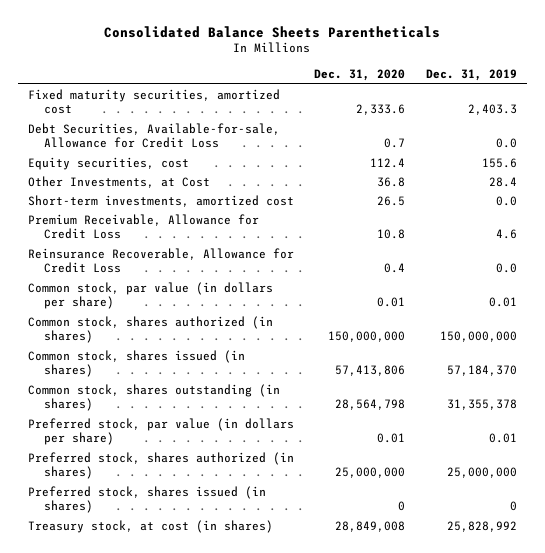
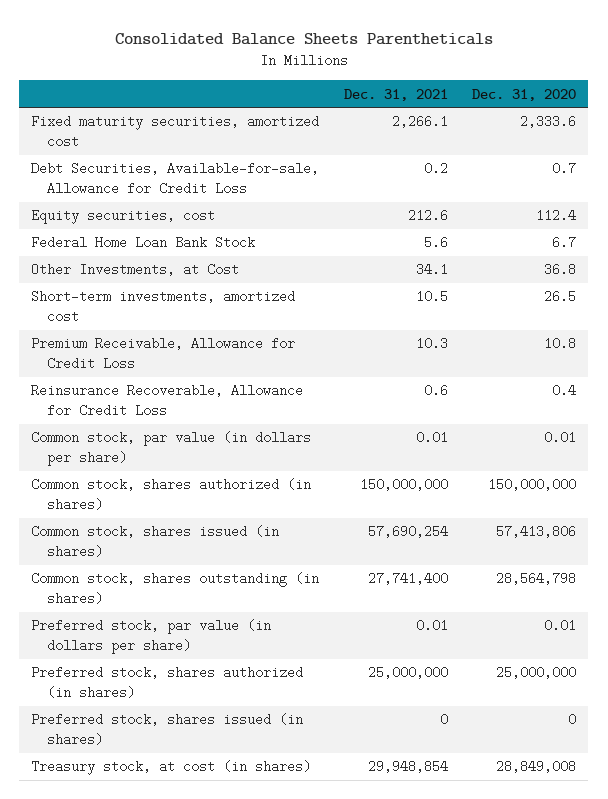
[425,69,517,82] Dec. 31, 2019 -> none
none -> [343,88,448,101] Dec. 31, 2021
none -> [31,236,256,250] Federal Home Loan Bank Stock

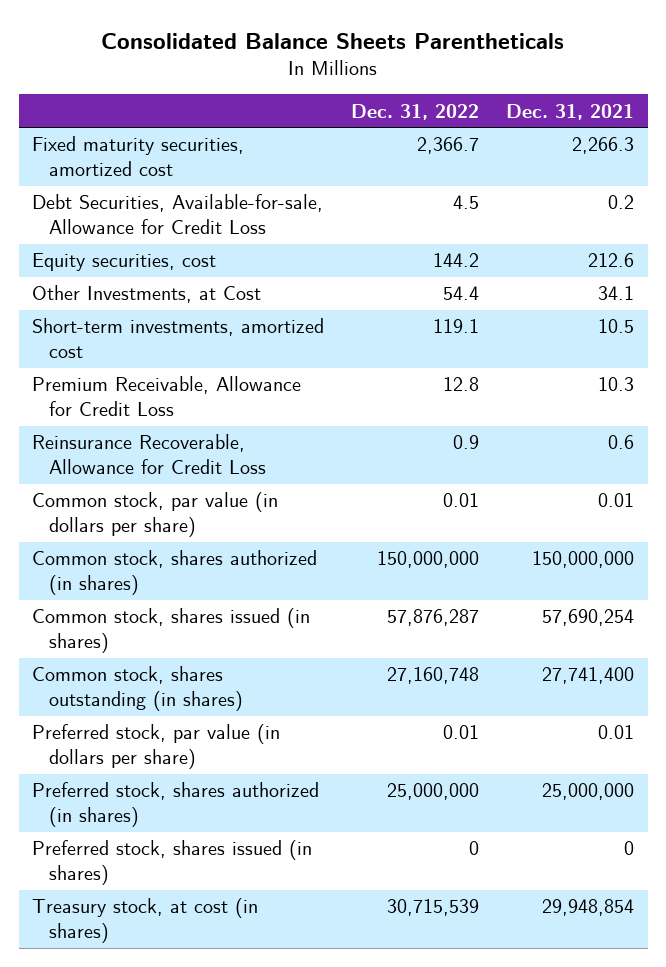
[472,88,577,101] Dec. 31, 2020 -> none
none -> [351,103,480,120] Dec. 31, 2022
[391,115,448,129] 2,266.1 -> [572,137,635,155] 2,266.3
[31,236,256,250] Federal Home Loan Bank Stock -> none

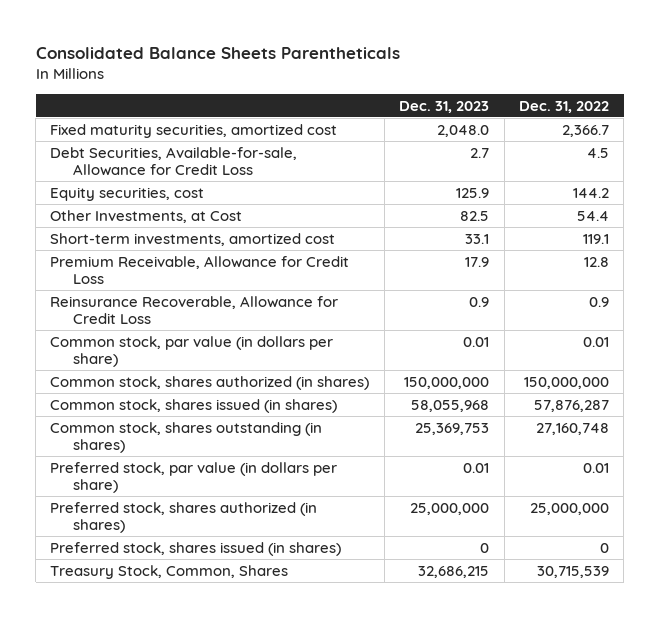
[506,103,635,120] Dec. 31, 2021 -> none
none -> [399,100,490,113] Dec. 31, 2023
[32,898,259,944] Treasury stock, at cost (in shares) -> [50,564,289,579] Treasury Stock, Common, Shares

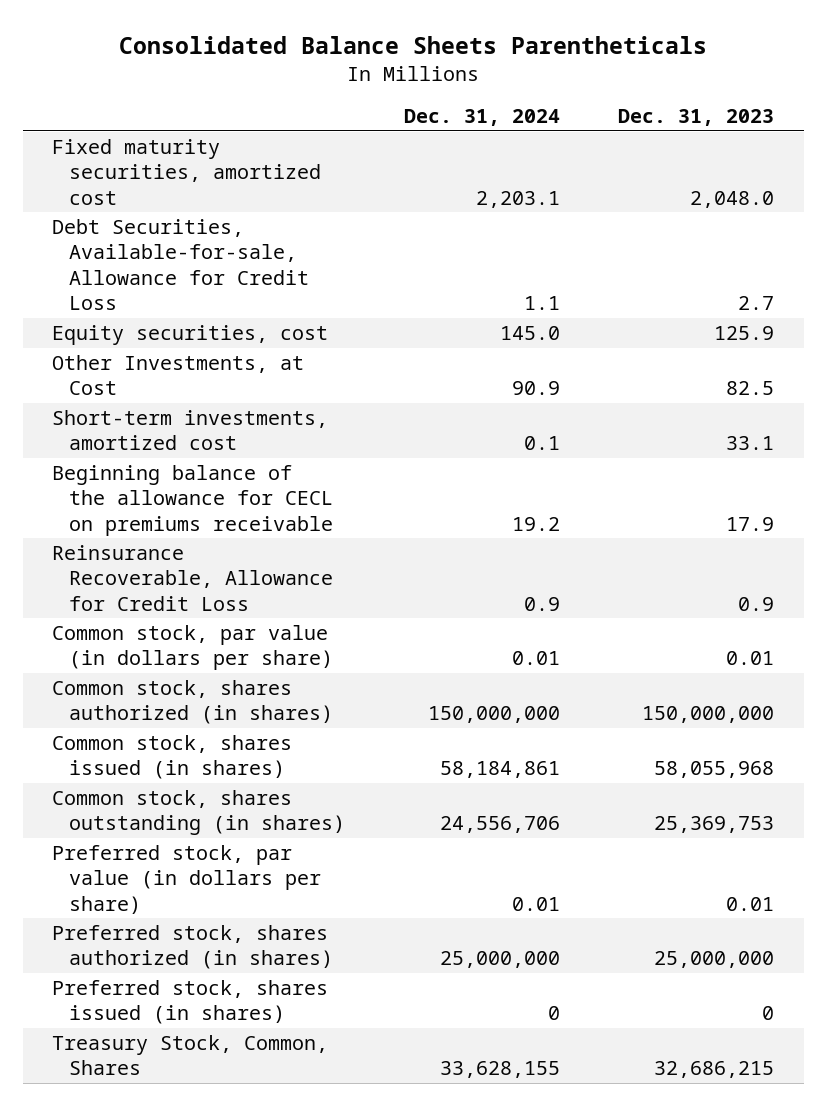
[519,100,610,113] Dec. 31, 2022 -> none
none -> [403,109,560,127] Dec. 31, 2024
[50,255,350,285] Premium Receivable, Allowance for Credit Loss -> [52,465,333,536] Beginning balance of the allowance for CECL on premiums receivable

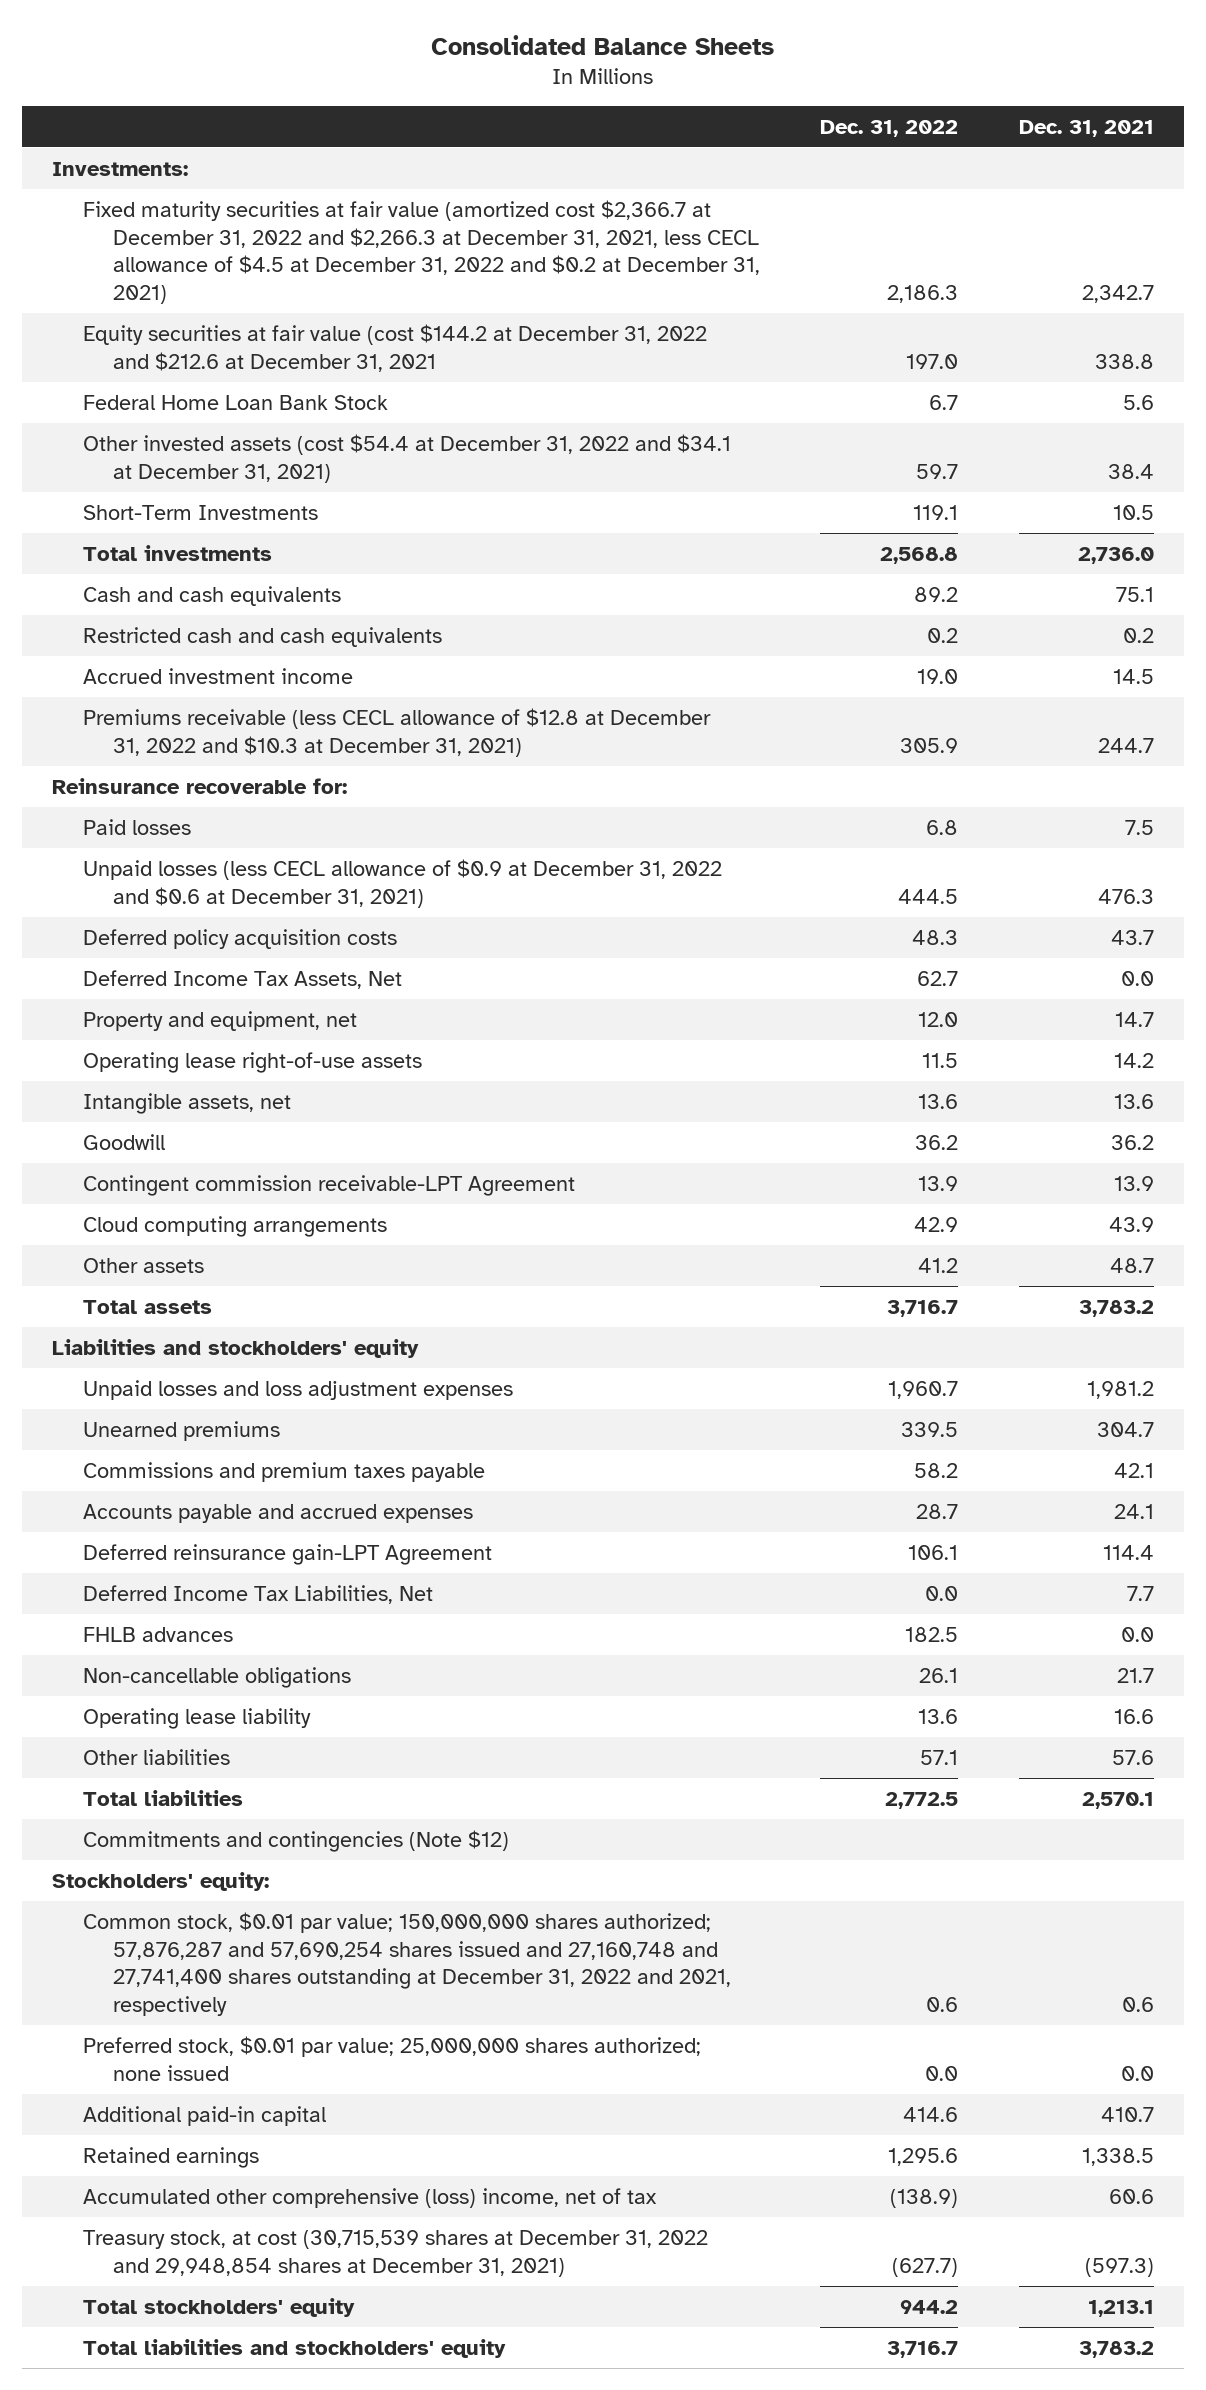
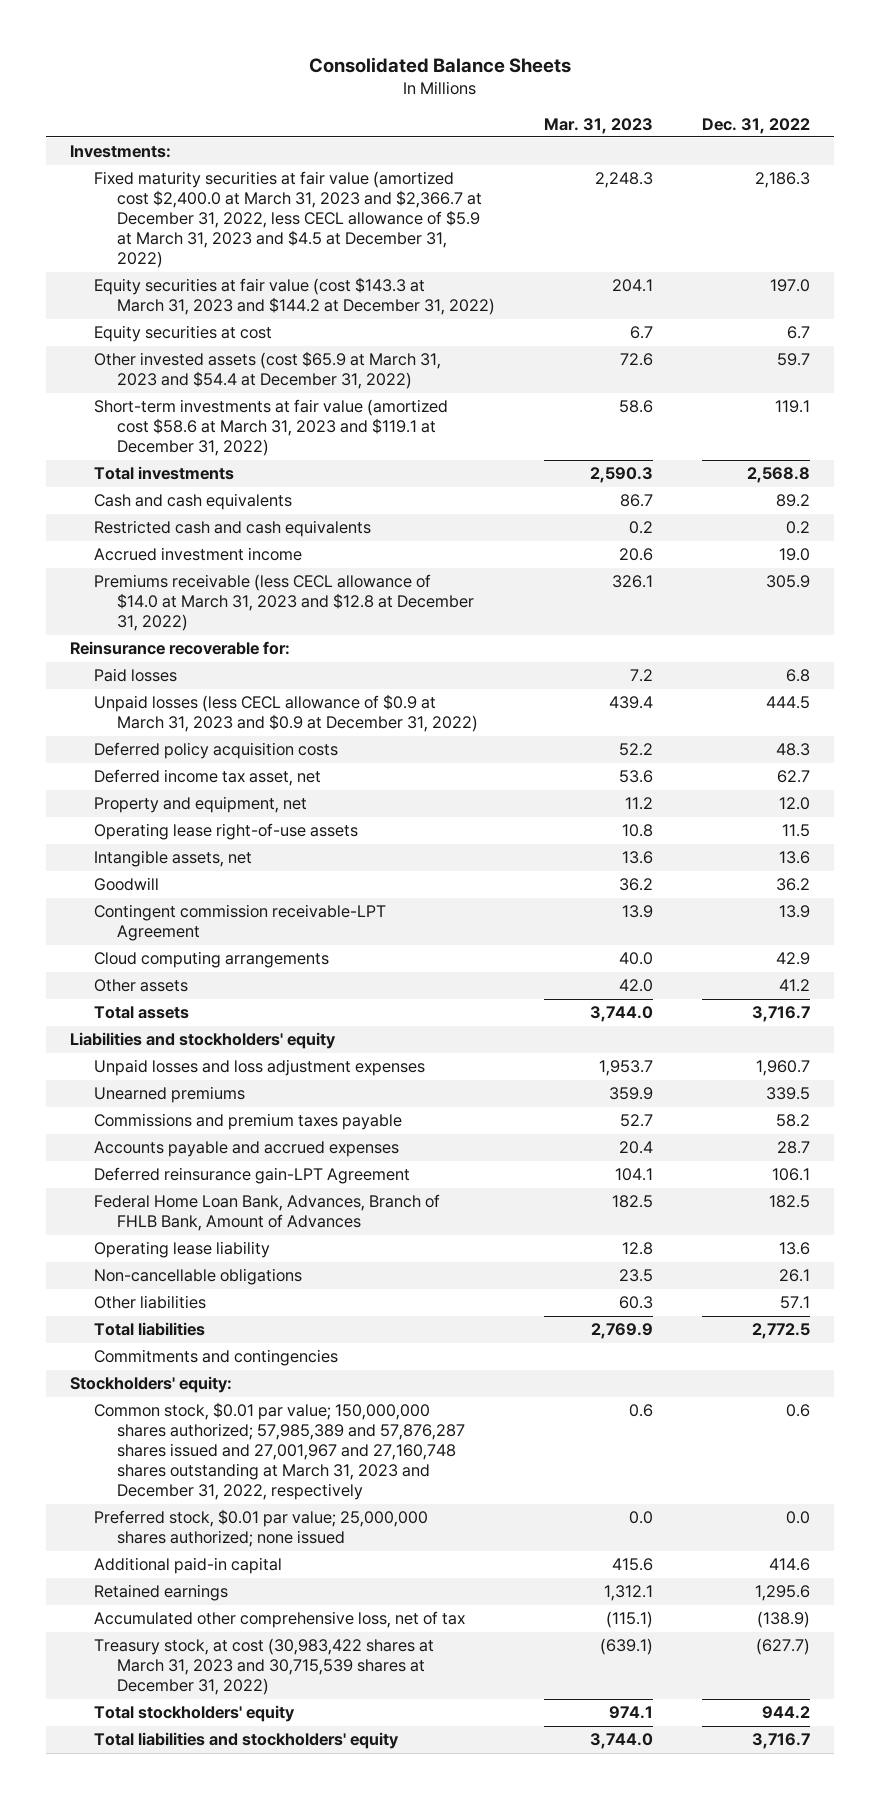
[1018,119,1154,137] Dec. 31, 2021 -> none
none -> [543,117,653,134] Mar. 31, 2023
[82,199,760,305] Fixed maturity securities at fair value (amortized cost $2,366.7 at December 31, 2022 and $2,266.3 at December 31, 2021, less CECL allowance of $4.5 at December 31, 2022 and $0.2 at December 31, 2021) -> [93,171,483,269] Fixed maturity securities at fair value (amortized cost $2,400.0 at March 31, 2023 and $2,366.7 at December 31, 2022, less CECL allowance of $5.9 at March 31, 2023 and $4.5 at December 31, 2022)
[82,323,707,372] Equity securities at fair value (cost $144.2 at December 31, 2022 and $212.6 at December 31, 2021 -> [93,277,496,316] Equity securities at fair value (cost $143.3 at March 31, 2023 and $144.2 at December 31, 2022)
[82,394,388,410] Federal Home Loan Bank Stock -> [93,325,272,343] Equity securities at cost
[82,433,731,483] Other invested assets (cost $54.4 at December 31, 2022 and $34.1 at December 31, 2021) -> [93,351,441,390] Other invested assets (cost $65.9 at March 31, 2023 and $54.4 at December 31, 2022)
[82,504,318,520] Short-Term Investments -> [93,399,448,457] Short-term investments at fair value (amortized cost $58.6 at March 31, 2023 and $119.1 at December 31, 2022)
[82,707,711,757] Premiums receivable (less CECL allowance of $12.8 at December 31, 2022 and $10.3 at December 31, 2021) -> [93,574,475,632] Premiums receivable (less CECL allowance of $14.0 at March 31, 2023 and $12.8 at December 31, 2022)
[82,858,722,908] Unpaid losses (less CECL allowance of $0.9 at December 31, 2022 and $0.6 at December 31, 2021) -> [93,694,479,733] Unpaid losses (less CECL allowance of $0.9 at March 31, 2023 and $0.9 at December 31, 2022)
[82,969,402,989] Deferred Income Tax Assets, Net -> [93,769,321,787] Deferred income tax asset, net
[82,1584,433,1604] Deferred Income Tax Liabilities, Net -> none
[82,1626,233,1642] FHLB advances -> [93,1194,440,1232] Federal Home Loan Bank, Advances, Branch of FHLB Bank, Amount of Advances
[82,1666,351,1688] Non-cancellable obligations -> [93,1268,302,1286] Non-cancellable obligations
[82,1829,509,1852] Commitments and contingencies (Note $12) -> [93,1349,338,1367] Commitments and contingencies
[82,1911,731,2017] Common stock, $0.01 par value; 150,000,000 shares authorized; 57,876,287 and 57,690,254 shares issued and 27,160,748 and 27,741,400 shares outstanding at December 31, 2022 and 2021, respectively -> [93,1402,466,1501] Common stock, $0.01 par value; 150,000,000 shares authorized; 57,985,389 and 57,876,287 shares issued and 27,001,967 and 27,160,748 shares outstanding at March 31, 2023 and December 31, 2022, respectively
[82,2187,657,2208] Accumulated other comprehensive (loss) income, net of tax -> [93,1611,465,1629] Accumulated other comprehensive loss, net of tax
[82,2229,708,2277] Treasury stock, at cost (30,715,539 shares at December 31, 2022 and 29,948,854 shares at December 31, 2021) -> [93,1638,434,1696] Treasury stock, at cost (30,983,422 shares at March 31, 2023 and 30,715,539 shares at December 31, 2022)

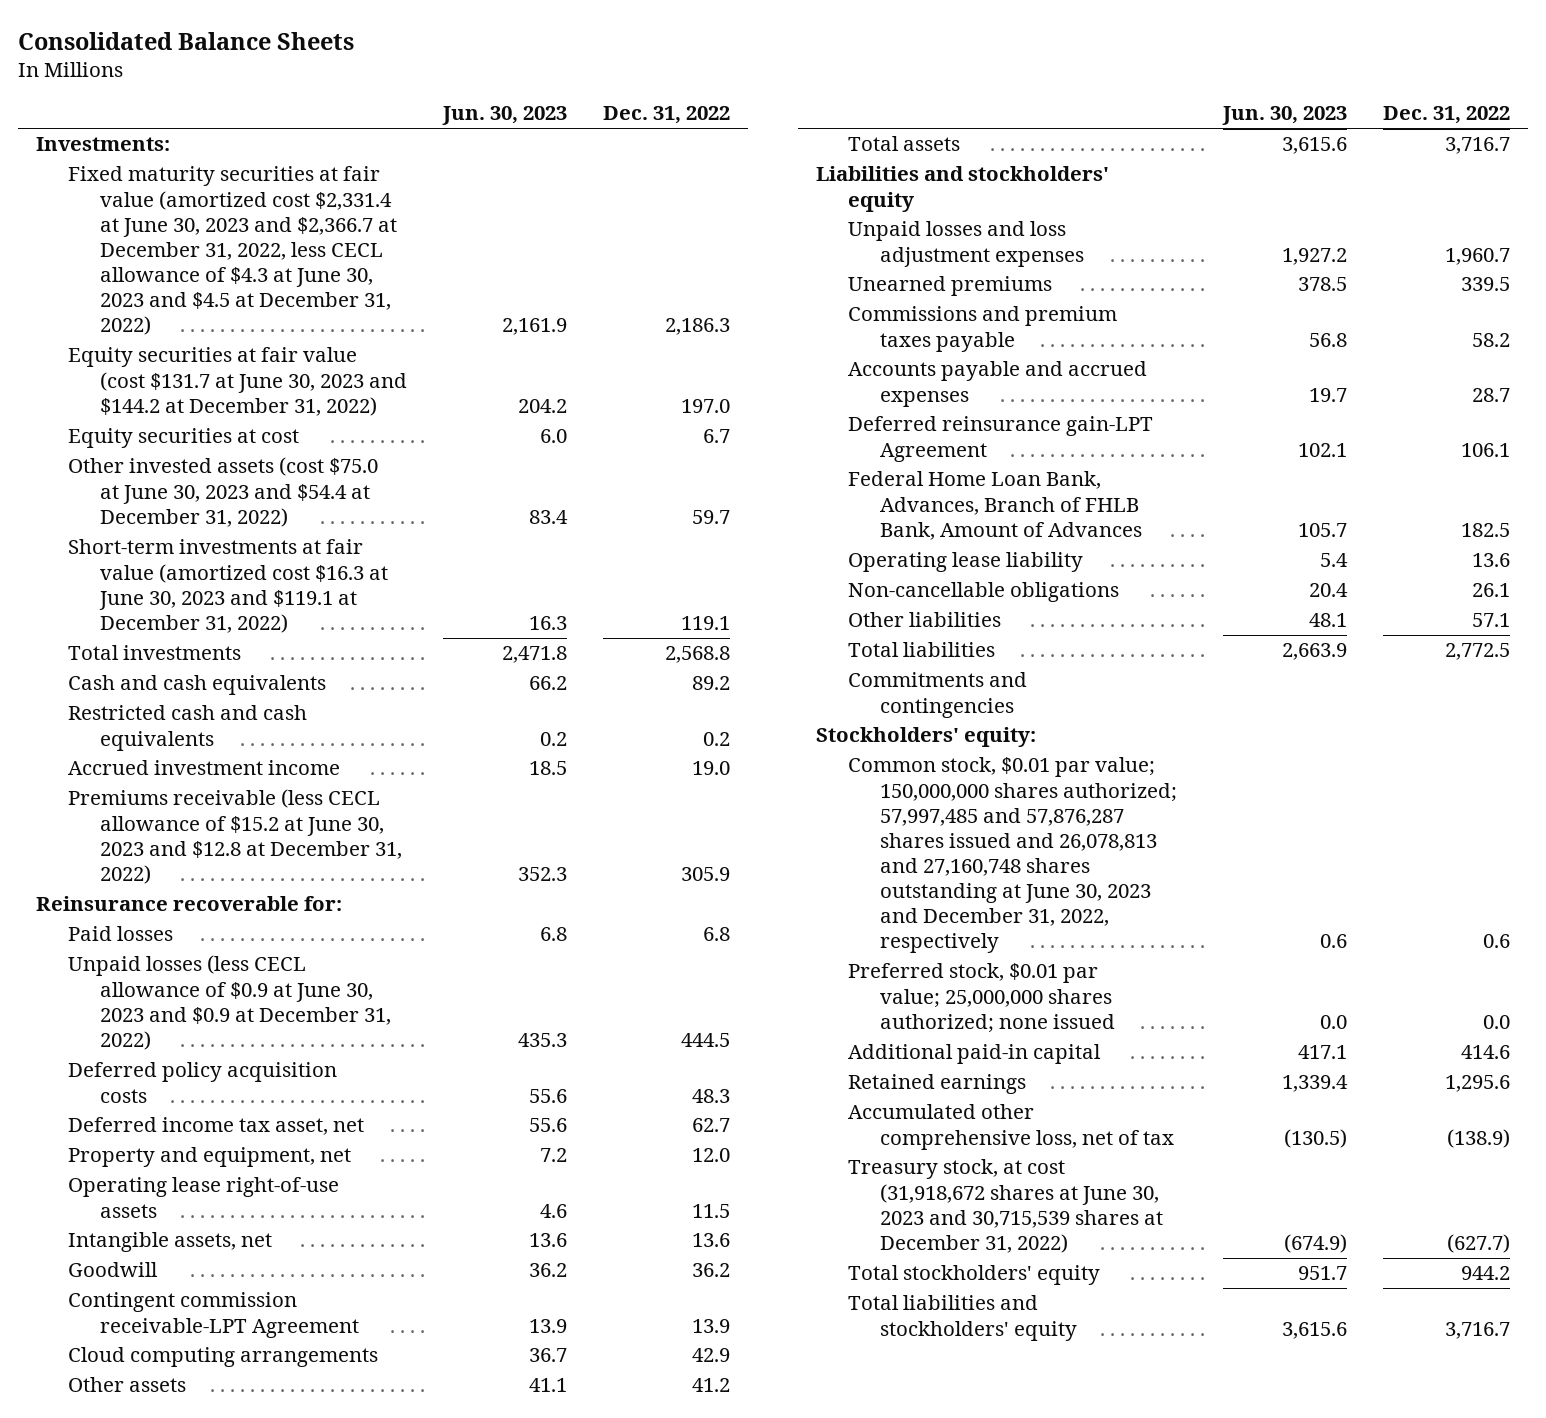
[543,117,653,134] Mar. 31, 2023 -> none
none -> [442,106,568,126] Jun. 30, 2023
[93,171,483,269] Fixed maturity securities at fair value (amortized cost $2,400.0 at March 31, 2023 and $2,366.7 at December 31, 2022, less CECL allowance of $5.9 at March 31, 2023 and $4.5 at December 31, 2022) -> [68,166,398,336] Fixed maturity securities at fair value (amortized cost $2,331.4 at June 30, 2023 and $2,366.7 at December 31, 2022, less CECL allowance of $4.3 at June 30, 2023 and $4.5 at December 31, 2022)
[93,277,496,316] Equity securities at fair value (cost $143.3 at March 31, 2023 and $144.2 at December 31, 2022) -> [68,347,408,416] Equity securities at fair value (cost $131.7 at June 30, 2023 and $144.2 at December 31, 2022)
[93,351,441,390] Other invested assets (cost $65.9 at March 31, 2023 and $54.4 at December 31, 2022) -> [68,457,379,527] Other invested assets (cost $75.0 at June 30, 2023 and $54.4 at December 31, 2022)
[93,399,448,457] Short-term investments at fair value (amortized cost $58.6 at March 31, 2023 and $119.1 at December 31, 2022) -> [68,539,389,633] Short-term investments at fair value (amortized cost $16.3 at June 30, 2023 and $119.1 at December 31, 2022)
[93,574,475,632] Premiums receivable (less CECL allowance of $14.0 at March 31, 2023 and $12.8 at December 31, 2022) -> [68,789,403,884] Premiums receivable (less CECL allowance of $15.2 at June 30, 2023 and $12.8 at December 31, 2022)
[93,694,479,733] Unpaid losses (less CECL allowance of $0.9 at March 31, 2023 and $0.9 at December 31, 2022) -> [68,955,392,1050] Unpaid losses (less CECL allowance of $0.9 at June 30, 2023 and $0.9 at December 31, 2022)
[93,1402,466,1501] Common stock, $0.01 par value; 150,000,000 shares authorized; 57,985,389 and 57,876,287 shares issued and 27,001,967 and 27,160,748 shares outstanding at March 31, 2023 and December 31, 2022, respectively -> [848,757,1178,954] Common stock, $0.01 par value; 150,000,000 shares authorized; 57,997,485 and 57,876,287 shares issued and 26,078,813 and 27,160,748 shares outstanding at June 30, 2023 and December 31, 2022, respectively
[93,1638,434,1696] Treasury stock, at cost (30,983,422 shares at March 31, 2023 and 30,715,539 shares at December 31, 2022) -> [848,1159,1164,1253] Treasury stock, at cost (31,918,672 shares at June 30, 2023 and 30,715,539 shares at December 31, 2022)

